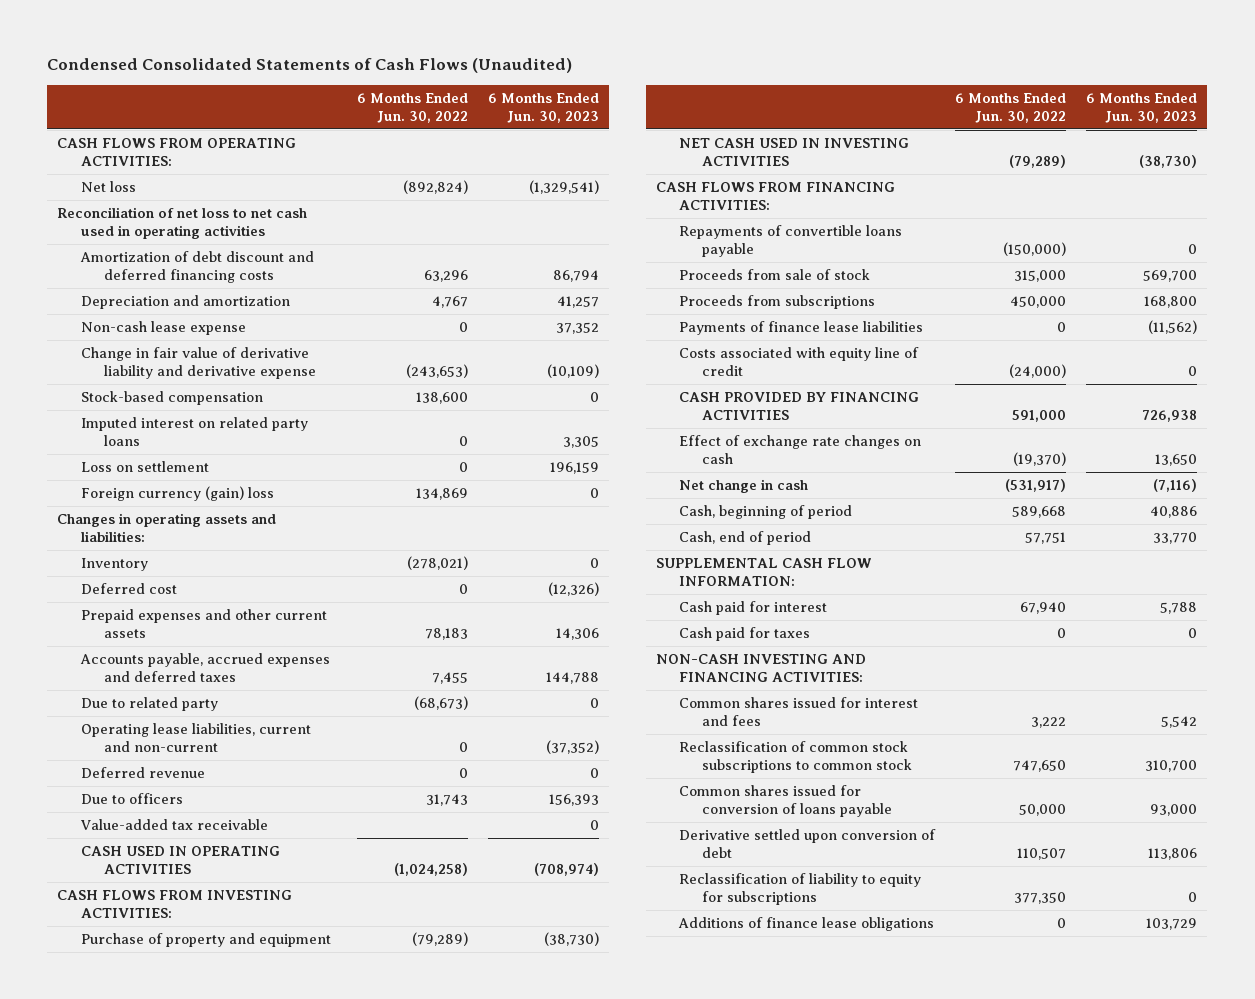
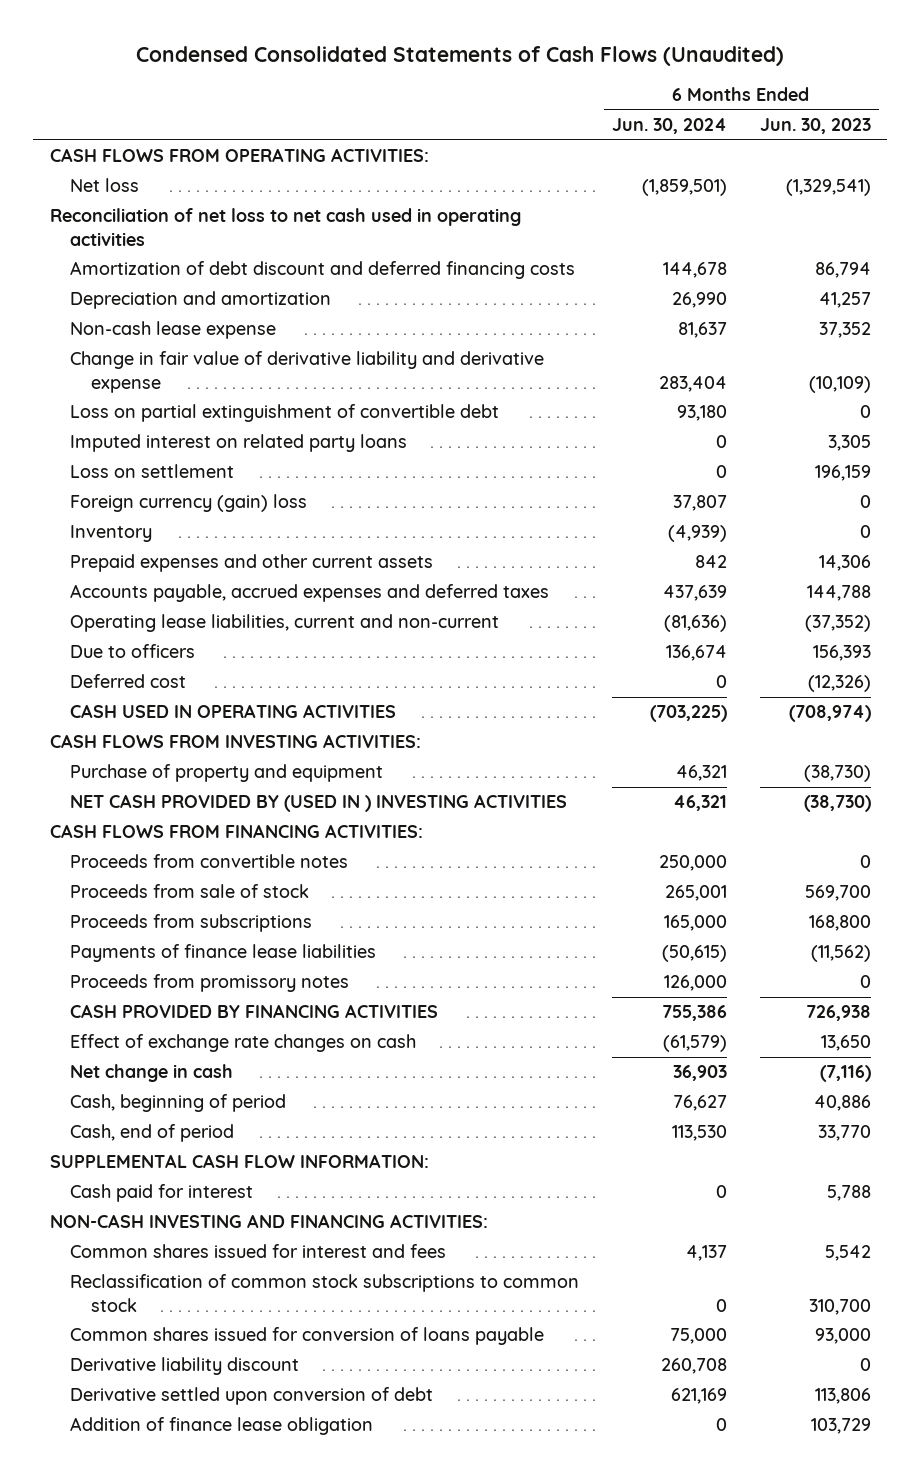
[356,92,468,123] 6 Months Ended Jun. 30, 2022 -> none
none -> [612,118,728,135] Jun. 30, 2024
[80,391,263,406] Stock-based compensation -> none
none -> [70,404,500,423] Loss on partial extinguishment of convertible debt
[57,513,277,543] Changes in operating assets and liabilities: -> none
[80,697,218,712] Due to related party -> none
[80,767,205,779] Deferred revenue -> none
[79,819,268,831] Value-added tax receivable -> none
[80,583,177,595] Deferred cost -> [70,674,187,689] Deferred cost
[678,138,909,167] NET CASH USED IN INVESTING ACTIVITIES -> [70,794,568,813] NET CASH PROVIDED BY (USED IN ) INVESTING ACTIVITIES
[678,225,902,258] Repayments of convertible loans payable -> none
none -> [70,854,349,869] Proceeds from convertible notes
[678,347,919,377] Costs associated with equity line of credit -> none
none -> [70,974,350,993] Proceeds from promissory notes
[678,627,810,642] Cash paid for taxes -> none
none -> [70,1357,300,1376] Derivative liability discount
[678,873,921,906] Reclassification of liability to equity for subscriptions -> none
[677,917,934,932] Additions of finance lease obligations -> [70,1417,374,1436] Addition of finance lease obligation

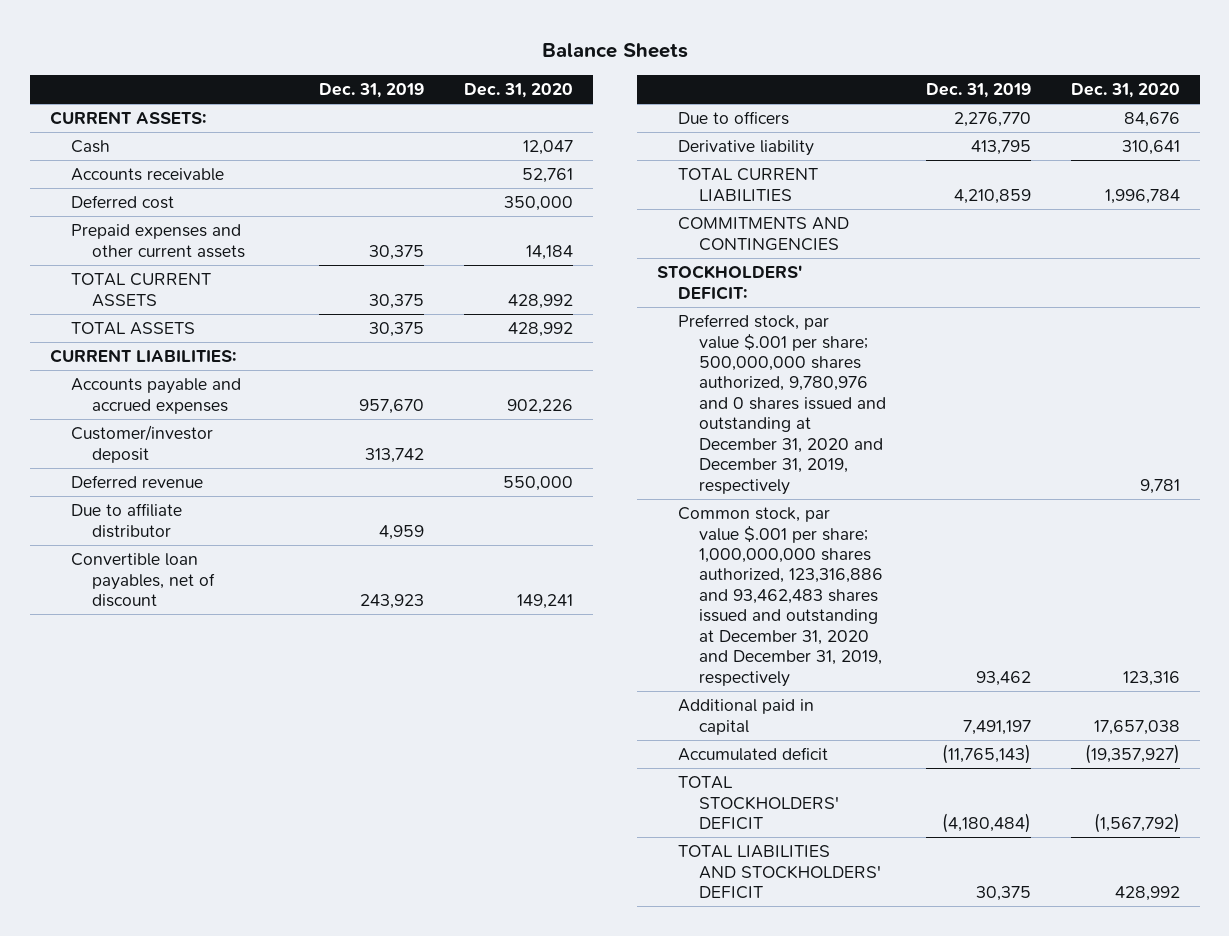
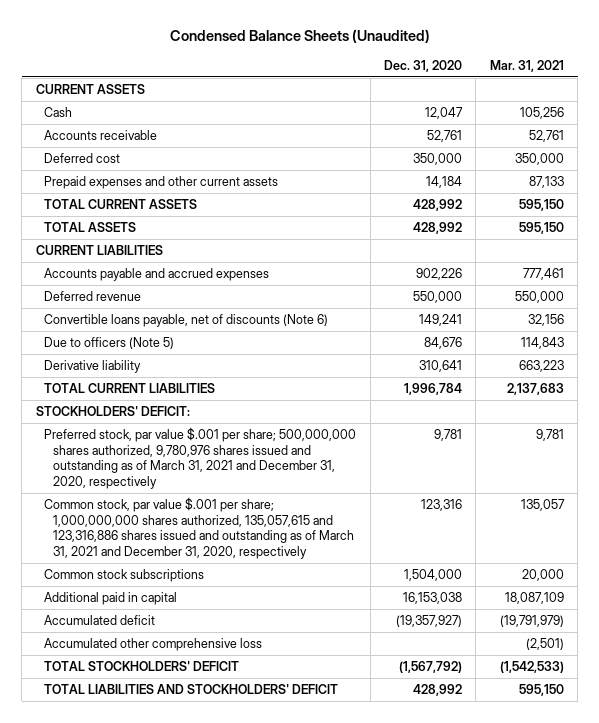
[541,43,688,59] Balance Sheets -> [169,29,430,44] Condensed Balance Sheets (Unaudited)
[318,82,424,98] Dec. 31, 2019 -> none
none -> [489,59,564,72] Mar. 31, 2021
[49,111,206,126] CURRENT ASSETS: -> [35,84,145,95] CURRENT ASSETS
[49,349,236,364] CURRENT LIABILITIES: -> [35,245,163,256] CURRENT LIABILITIES
[70,425,213,463] Customer/investor deposit -> none
[70,503,182,538] Due to affiliate distributor -> none
[70,553,215,607] Convertible loan payables, net of discount -> [44,314,329,328] Convertible loans payable, net of discounts (Note 6)
[677,111,789,126] Due to officers -> [44,337,175,350] Due to officers (Note 5)
[677,217,849,251] COMMITMENTS AND CONTINGENCIES -> none
[677,314,886,495] Preferred stock, par value $.001 per share; 500,000,000 shares authorized, 9,780,976 and 0 shares issued and outstanding at December 31, 2020 and December 31, 2019, respectively -> [44,427,357,489] Preferred stock, par value $.001 per share; 500,000,000 shares authorized, 9,780,976 shares issued and outstanding as of March 31, 2021 and December 31, 2020, respectively
[677,507,883,687] Common stock, par value $.001 per share; 1,000,000,000 shares authorized, 123,316,886 and 93,462,483 shares issued and outstanding at December 31, 2020 and December 31, 2019, respectively -> [44,497,355,559] Common stock, par value $.001 per share; 1,000,000,000 shares authorized, 135,057,615 and 123,316,886 shares issued and outstanding as of March 31, 2021 and December 31, 2020, respectively
none -> [44,569,205,583] Common stock subscriptions
[1093,719,1180,735] 17,657,038 -> [403,592,463,605] 16,153,038
none -> [44,638,263,652] Accumulated other comprehensive loss

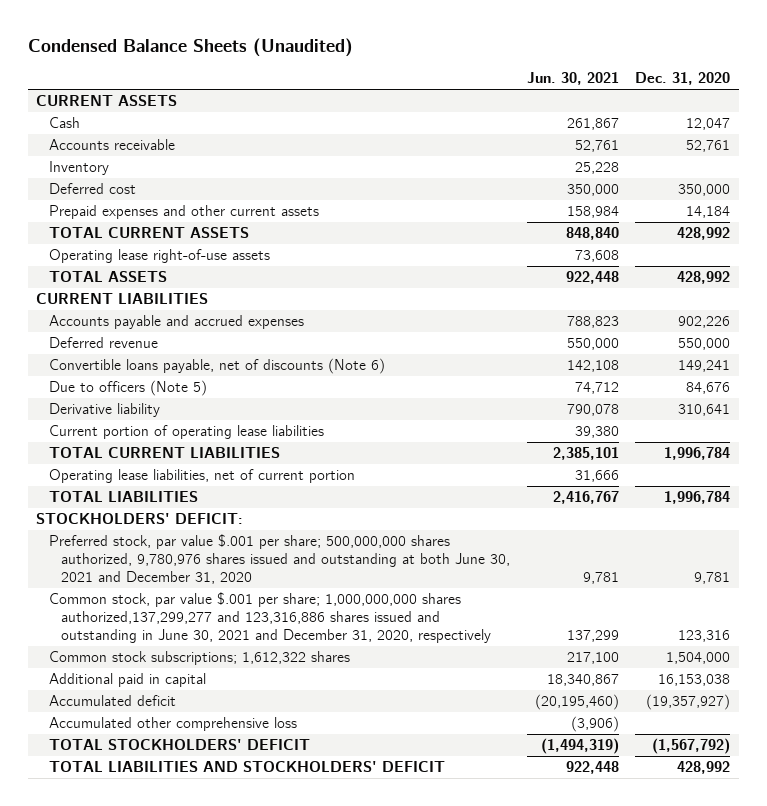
[489,59,564,72] Mar. 31, 2021 -> none
none -> [526,72,619,86] Jun. 30, 2021
none -> [48,161,109,176] Inventory
none -> [48,249,270,264] Operating lease right-of-use assets
none -> [48,425,324,440] Current portion of operating lease liabilities
none -> [48,469,355,484] Operating lease liabilities, net of current portion
none -> [48,491,198,503] TOTAL LIABILITIES
[44,427,357,489] Preferred stock, par value $.001 per share; 500,000,000 shares authorized, 9,780,976 shares issued and outstanding as of March 31, 2021 and December 31, 2020, respectively -> [48,534,511,585] Preferred stock, par value $.001 per share; 500,000,000 shares authorized, 9,780,976 shares issued and outstanding at both June 30, 2021 and December 31, 2020
[44,497,355,559] Common stock, par value $.001 per share; 1,000,000,000 shares authorized, 135,057,615 and 123,316,886 shares issued and outstanding as of March 31, 2021 and December 31, 2020, respectively -> [48,592,492,644] Common stock, par value $.001 per share; 1,000,000,000 shares authorized,137,299,277 and 123,316,886 shares issued and outstanding in June 30, 2021 and December 31, 2020, respectively
[44,569,205,583] Common stock subscriptions -> [48,651,350,666] Common stock subscriptions; 1,612,322 shares

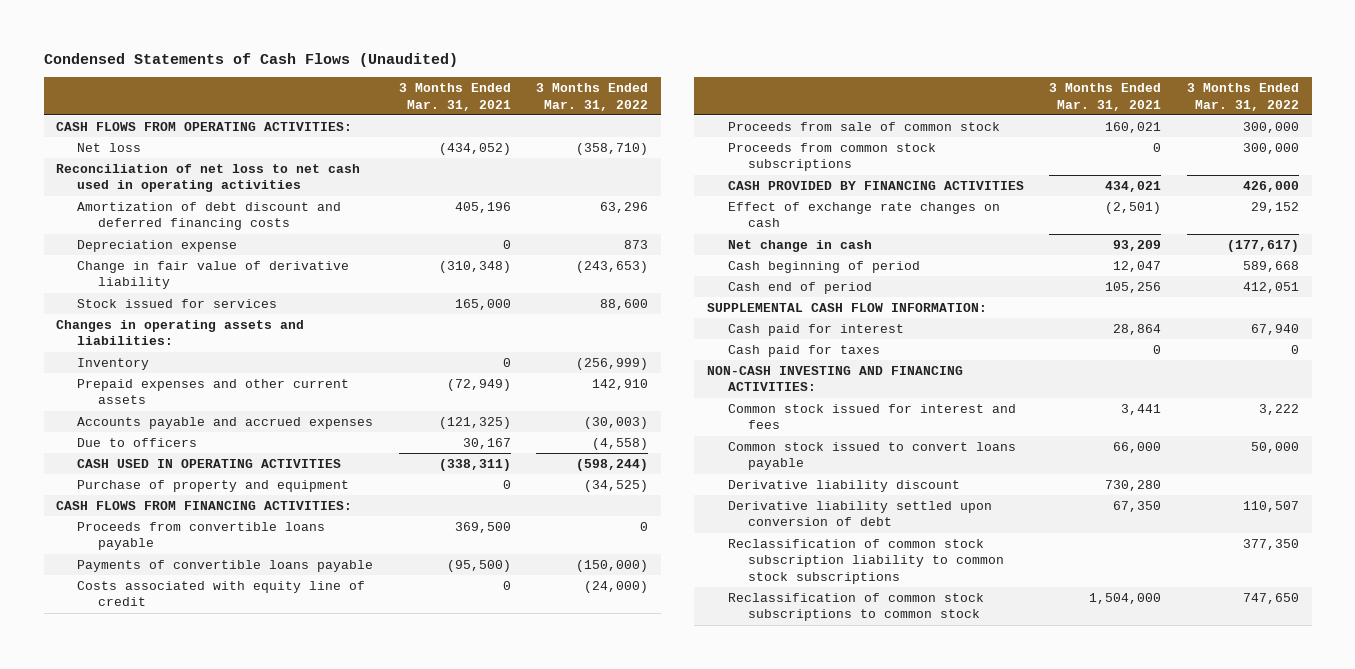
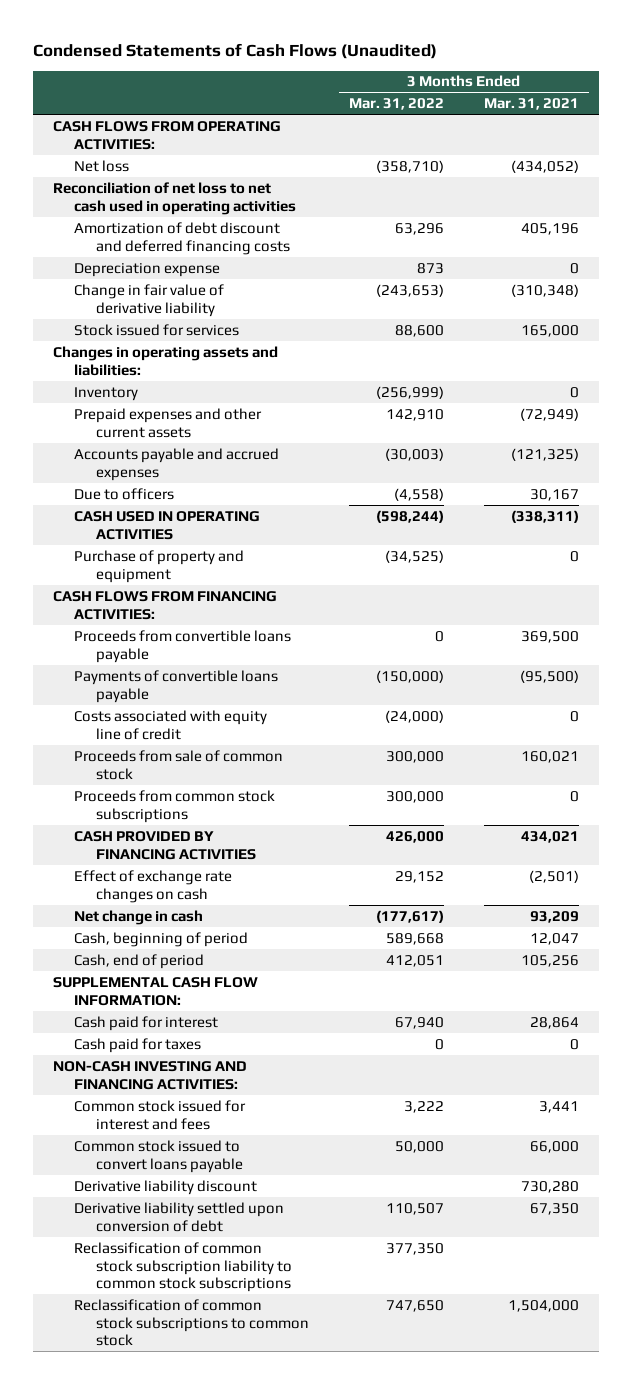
[727,261,920,274] Cash beginning of period -> [74,931,249,947] Cash, beginning of period
[727,282,872,295] Cash end of period -> [74,953,205,969] Cash, end of period

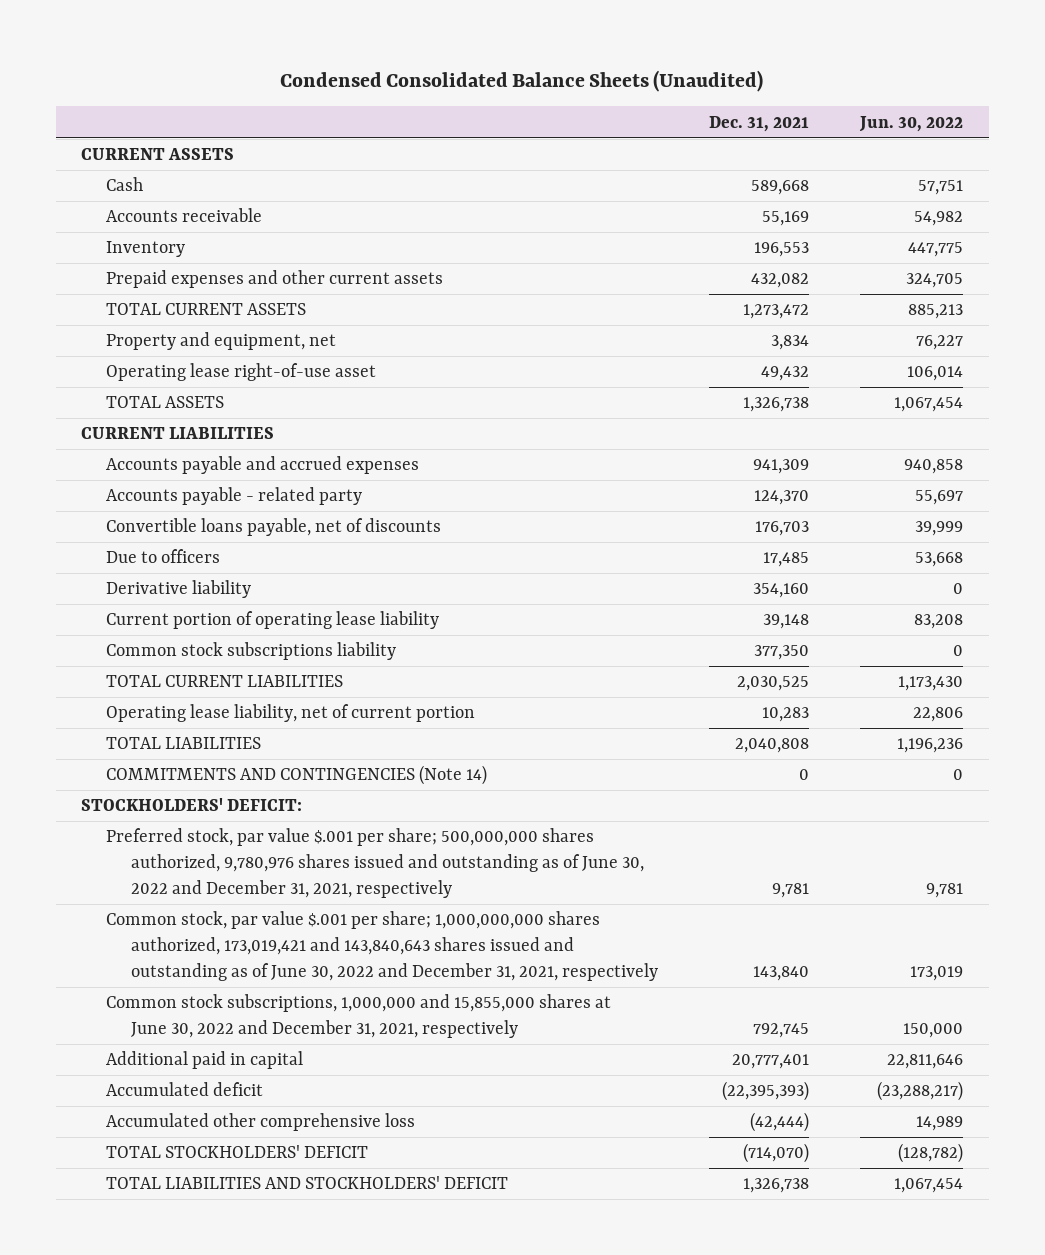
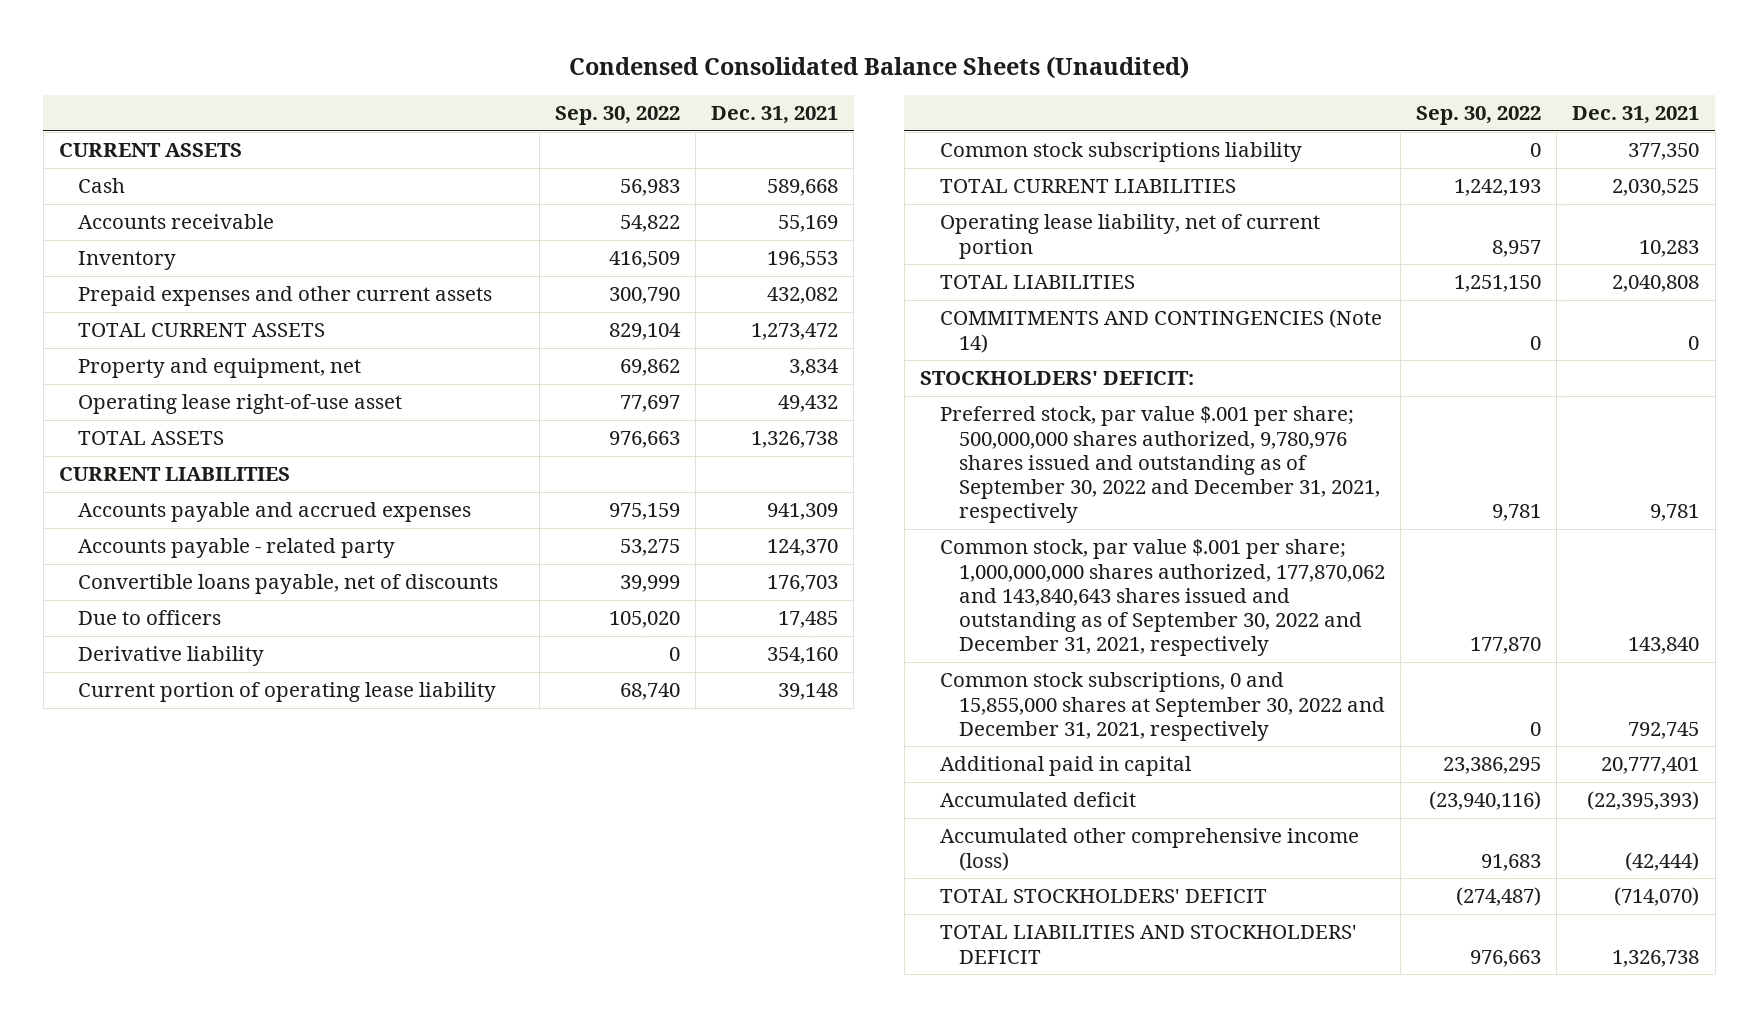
[859,115,964,132] Jun. 30, 2022 -> none
none -> [554,106,680,126] Sep. 30, 2022
[106,828,644,898] Preferred stock, par value $.001 per share; 500,000,000 shares authorized, 9,780,976 shares issued and outstanding as of June 30, 2022 and December 31, 2021, respectively -> [939,406,1380,524] Preferred stock, par value $.001 per share; 500,000,000 shares authorized, 9,780,976 shares issued and outstanding as of September 30, 2022 and December 31, 2021, respectively
[106,911,658,981] Common stock, par value $.001 per share; 1,000,000,000 shares authorized, 173,019,421 and 143,840,643 shares issued and outstanding as of June 30, 2022 and December 31, 2021, respectively -> [939,539,1385,657] Common stock, par value $.001 per share; 1,000,000,000 shares authorized, 177,870,062 and 143,840,643 shares issued and outstanding as of September 30, 2022 and December 31, 2021, respectively
[106,994,612,1039] Common stock subscriptions, 1,000,000 and 15,855,000 shares at June 30, 2022 and December 31, 2021, respectively -> [939,672,1385,741] Common stock subscriptions, 0 and 15,855,000 shares at September 30, 2022 and December 31, 2021, respectively
[106,1113,416,1132] Accumulated other comprehensive loss -> [939,828,1359,871] Accumulated other comprehensive income (loss)

